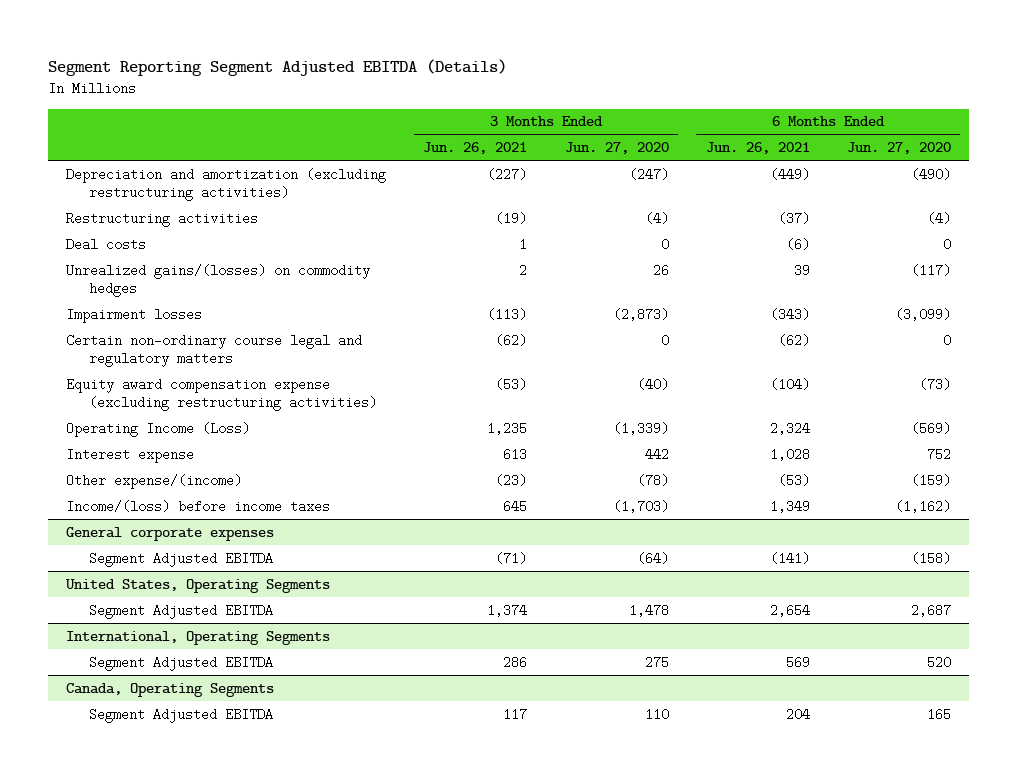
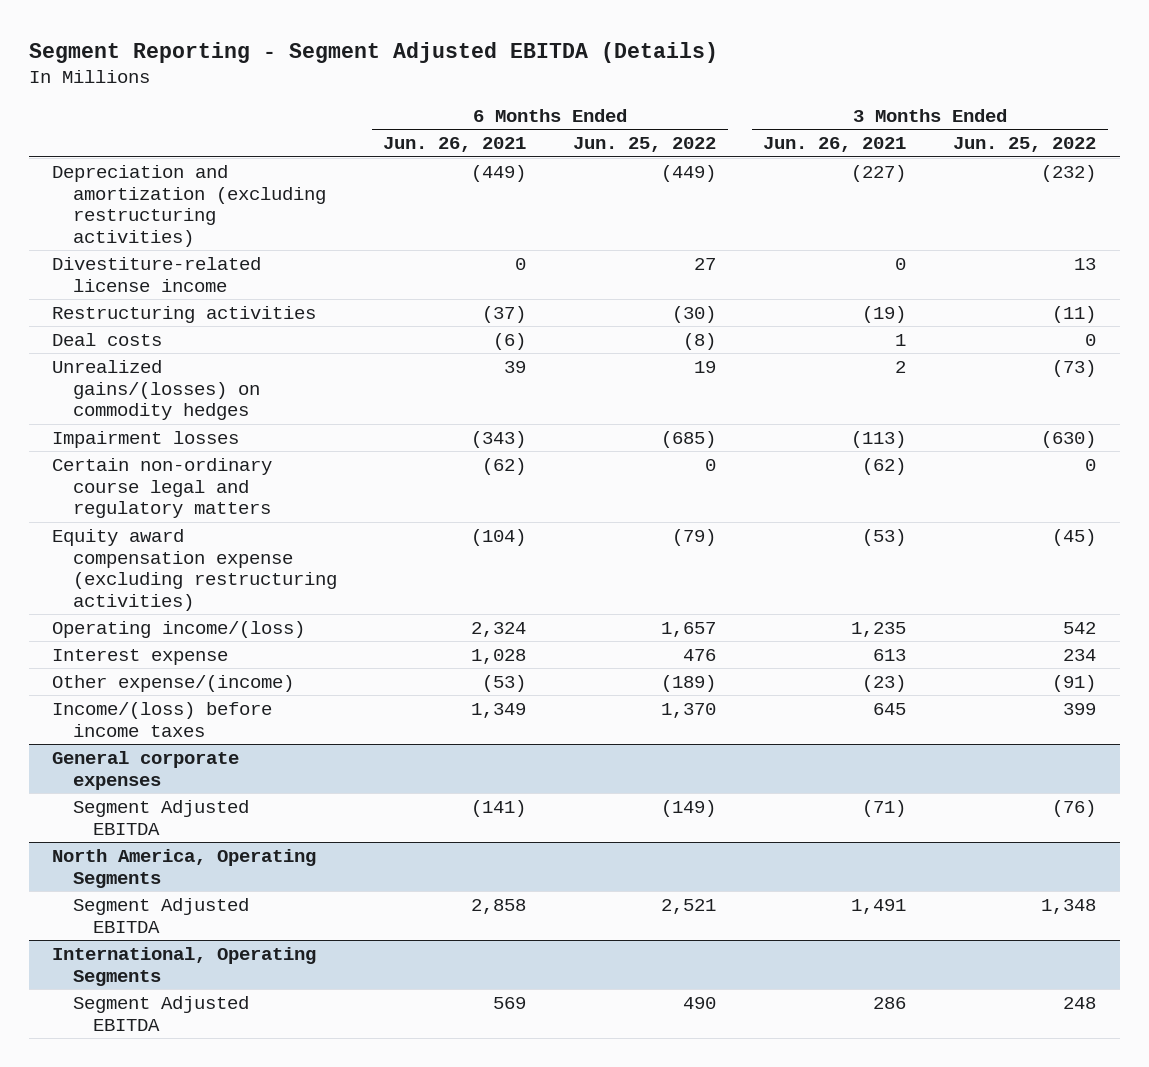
[47,59,507,77] Segment Reporting Segment Adjusted EBITDA (Details) -> [28,41,718,63] Segment Reporting - Segment Adjusted EBITDA (Details)
[564,141,669,154] Jun. 27, 2020 -> none
[846,141,951,154] Jun. 27, 2020 -> none
none -> [573,137,717,153] Jun. 25, 2022
none -> [953,137,1097,153] Jun. 25, 2022
none -> [52,256,262,292] Divestiture-related license income
[66,421,251,437] Operating Income (Loss) -> [52,620,306,638] Operating income/(loss)
[65,578,331,593] United States, Operating Segments -> none
none -> [52,848,317,888] North America, Operating Segments
[487,603,528,617] 1,374 -> [851,898,907,914] 1,491
[769,603,810,617] 2,654 -> [471,898,527,914] 2,858
[66,682,275,697] Canada, Operating Segments -> none
[88,707,273,723] Segment Adjusted EBITDA -> none

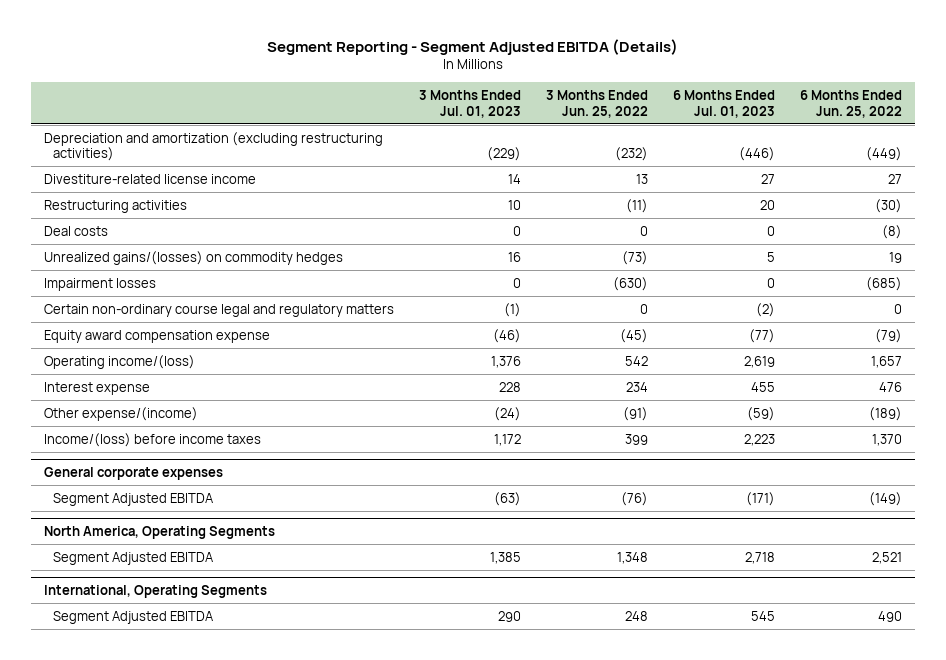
[383,137,527,153] Jun. 26, 2021 -> none
[763,137,907,153] Jun. 26, 2021 -> none
none -> [419,90,522,118] 3 Months Ended Jul. 01, 2023
none -> [673,90,776,118] 6 Months Ended Jul. 01, 2023
[52,528,337,611] Equity award compensation expense (excluding restructuring activities) -> [43,329,270,343] Equity award compensation expense

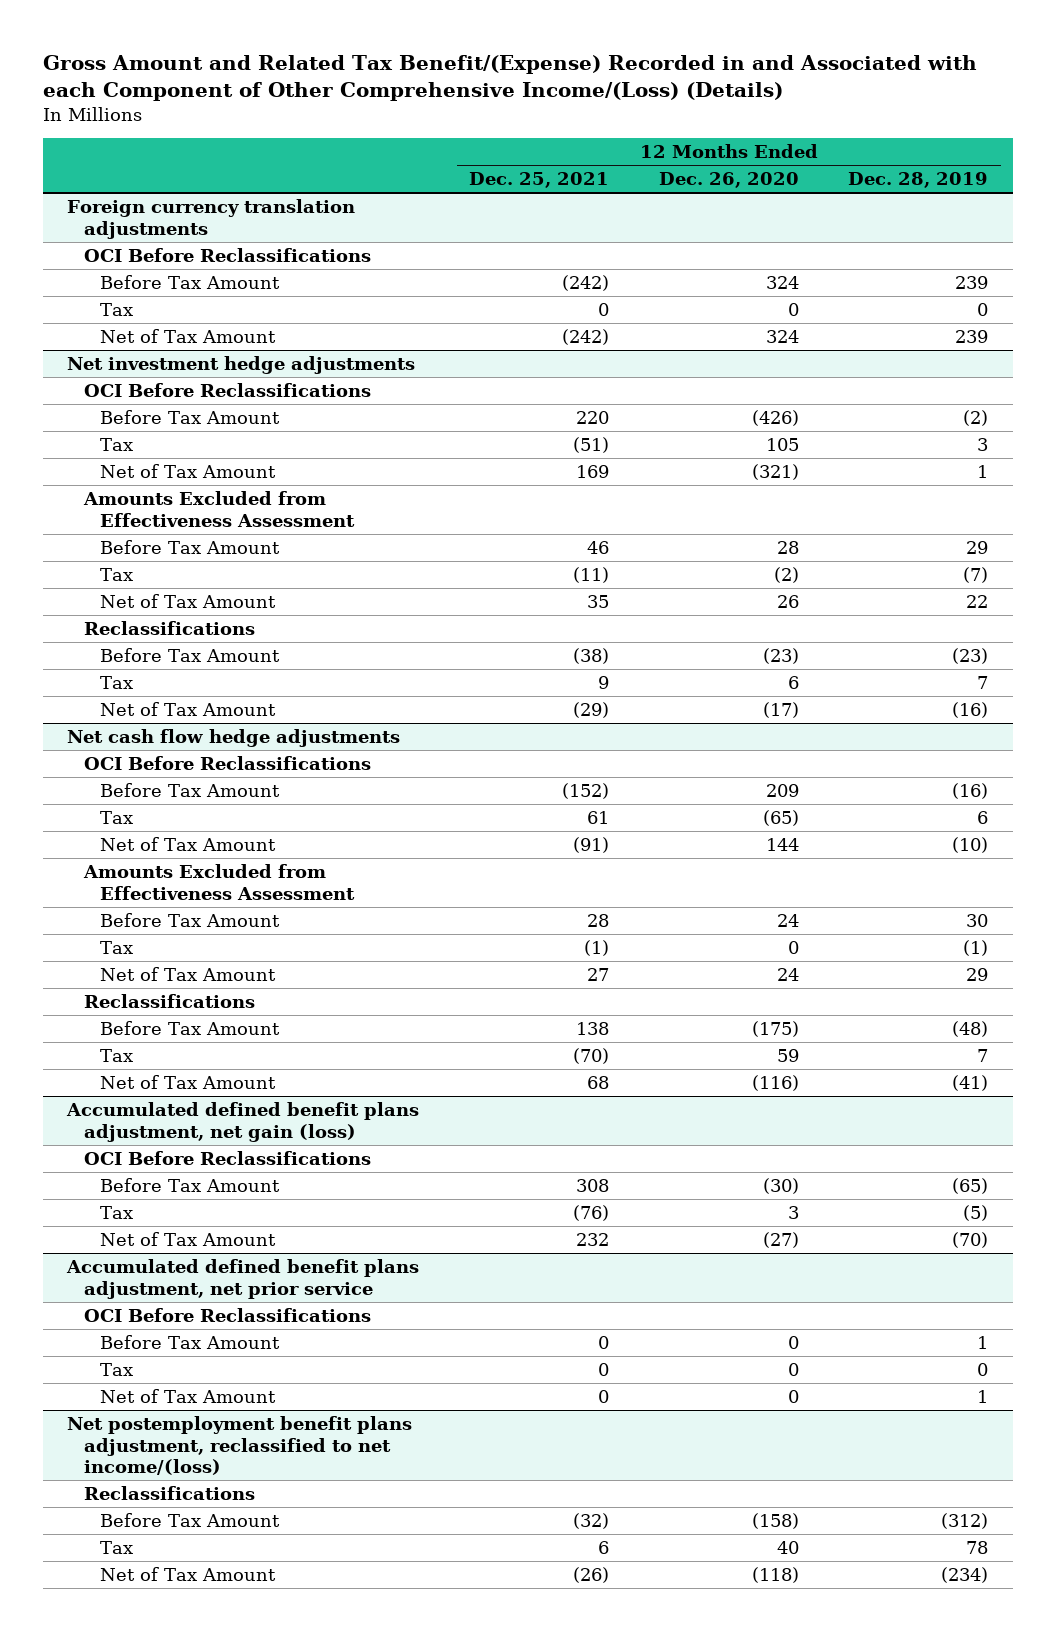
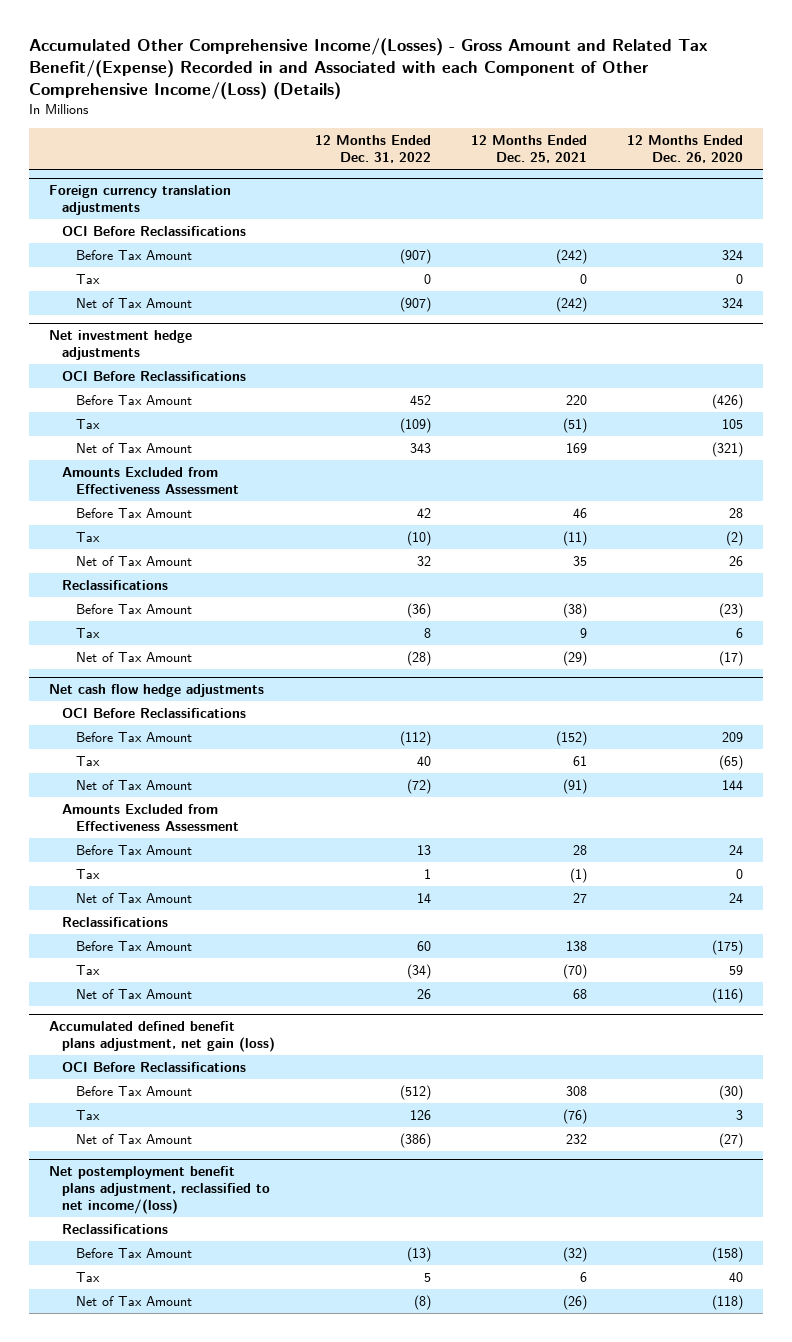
[42,54,977,102] Gross Amount and Related Tax Benefit/(Expense) Recorded in and Associated with each Component of Other Comprehensive Income/(Loss) (Details) -> [28,37,708,100] Accumulated Other Comprehensive Income/(Losses) - Gross Amount and Related Tax Benefit/(Expense) Recorded in and Associated with each Component of Other Comprehensive Income/(Loss) (Details)
[848,172,989,189] Dec. 28, 2019 -> none
none -> [315,135,432,164] 12 Months Ended Dec. 31, 2022
[66,1258,420,1299] Accumulated defined benefit plans adjustment, net prior service -> none
[83,1307,371,1322] OCI Before Reclassifications -> none
[100,1334,281,1349] Before Tax Amount -> none
[100,1362,134,1376] Tax -> none
[100,1388,277,1403] Net of Tax Amount -> none

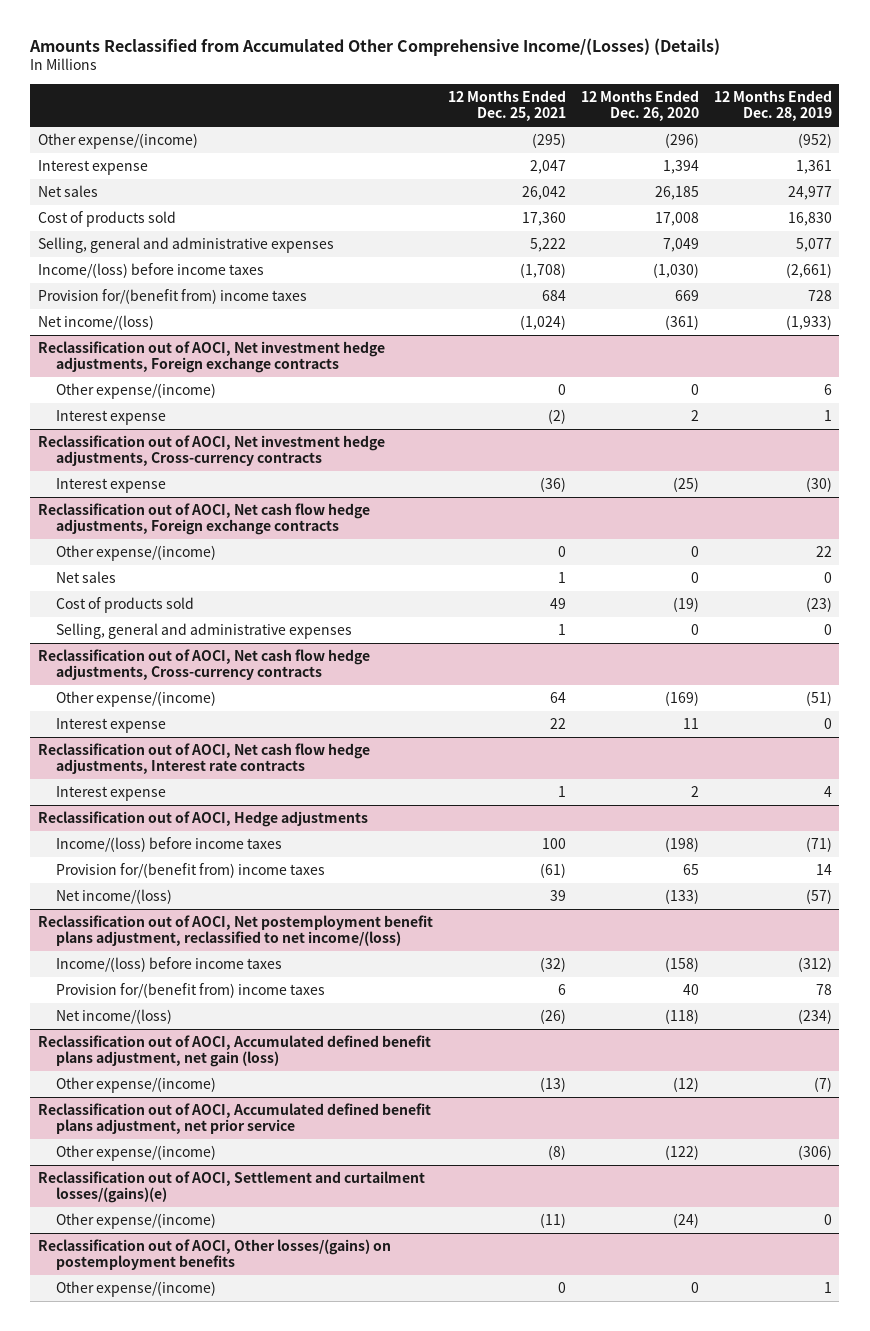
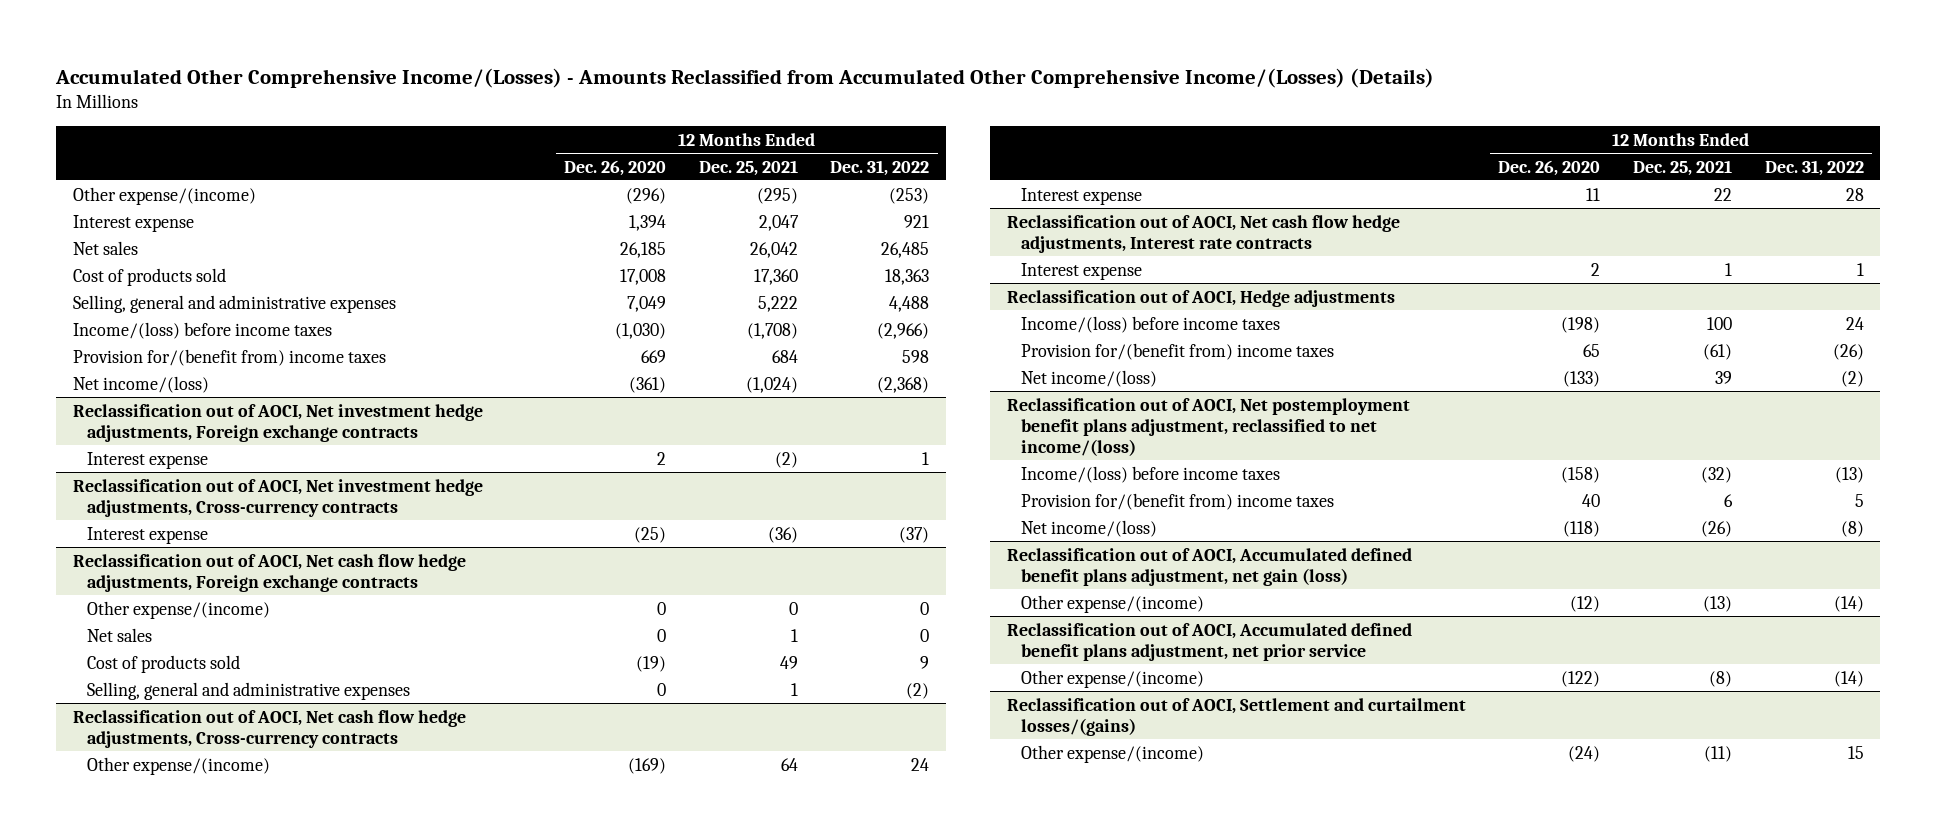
[29,37,721,56] Amounts Reclassified from Accumulated Other Comprehensive Income/(Losses) (Details) -> [55,68,1435,89] Accumulated Other Comprehensive Income/(Losses) - Amounts Reclassified from Accumulated Other Comprehensive Income/(Losses) (Details)
[713,89,832,122] 12 Months Ended Dec. 28, 2019 -> none
none -> [830,159,930,176] Dec. 31, 2022
[55,382,216,399] Other expense/(income) -> none
[37,1170,425,1204] Reclassification out of AOCI, Settlement and curtailment losses/(gains)(e) -> [1006,697,1466,736] Reclassification out of AOCI, Settlement and curtailment losses/(gains)
[37,1238,391,1271] Reclassification out of AOCI, Other losses/(gains) on postemployment benefits -> none
[55,1280,216,1297] Other expense/(income) -> none

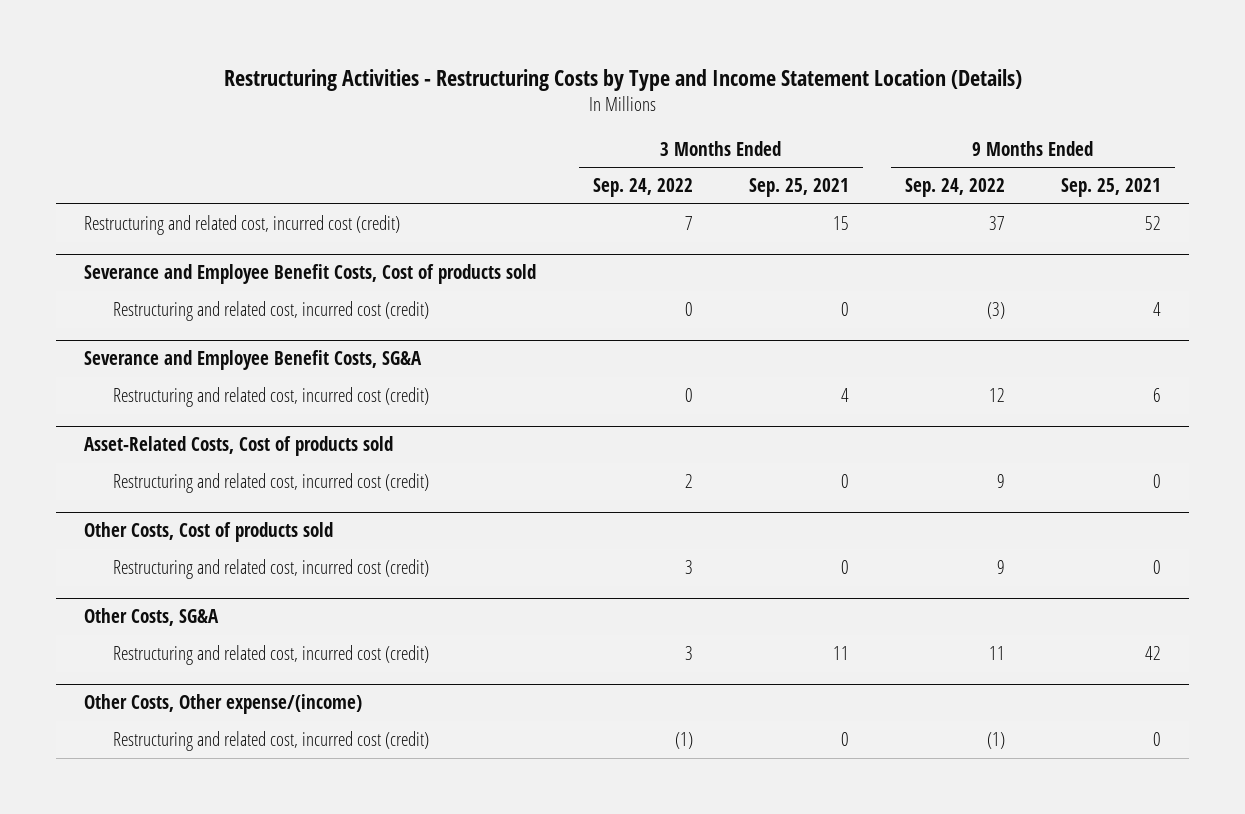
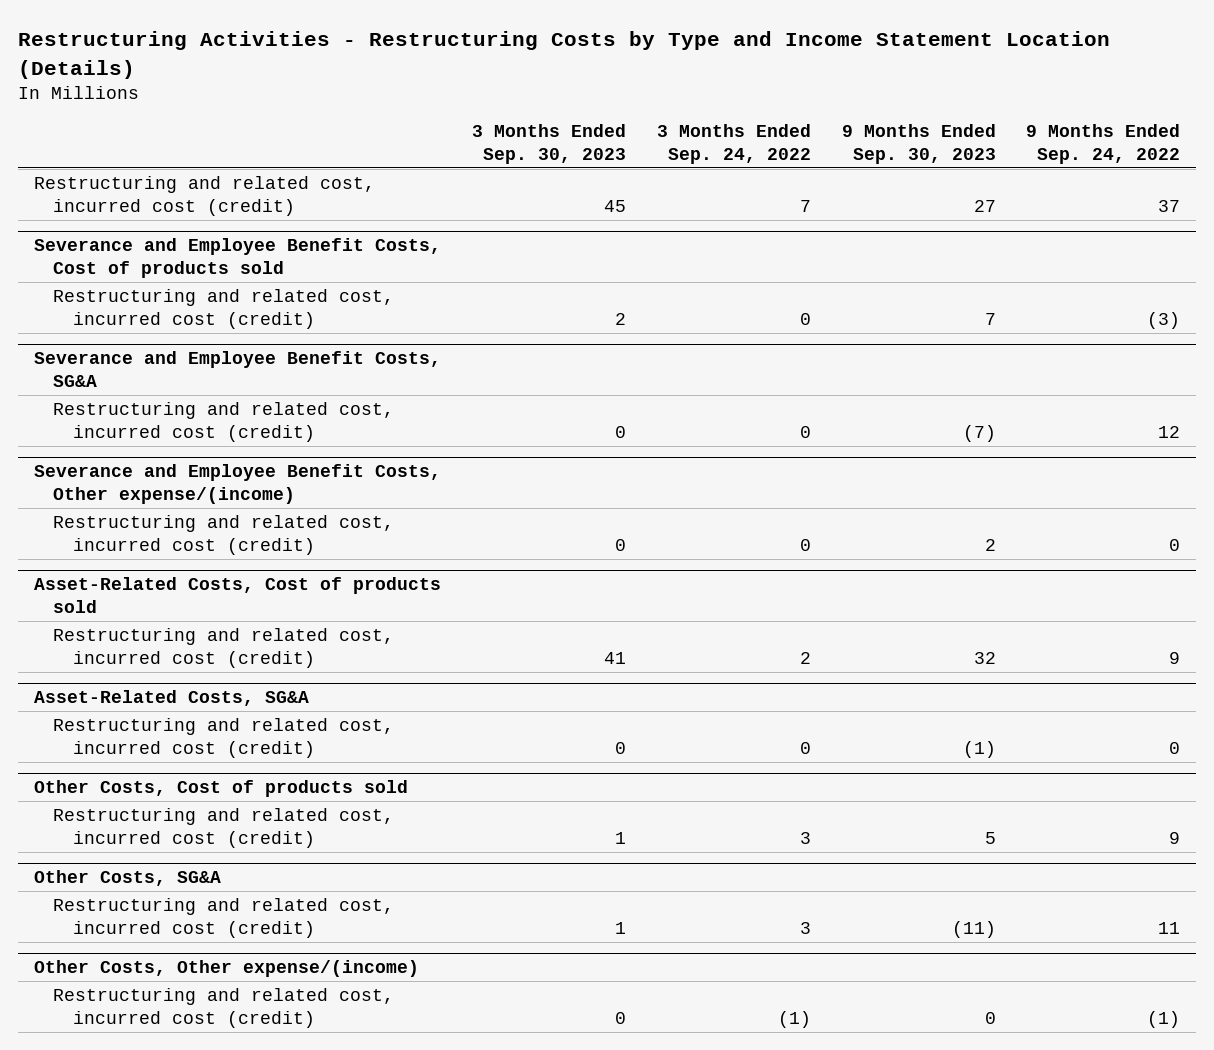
[748,178,849,198] Sep. 25, 2021 -> none
[1061,178,1162,198] Sep. 25, 2021 -> none
none -> [471,123,626,164] 3 Months Ended Sep. 30, 2023
none -> [841,123,996,164] 9 Months Ended Sep. 30, 2023
none -> [33,464,441,505] Severance and Employee Benefit Costs, Other expense/(income)
none -> [53,514,395,555] Restructuring and related cost, incurred cost (credit)
none -> [33,690,309,707] Asset-Related Costs, SG&A
none -> [53,717,395,758] Restructuring and related cost, incurred cost (credit)

